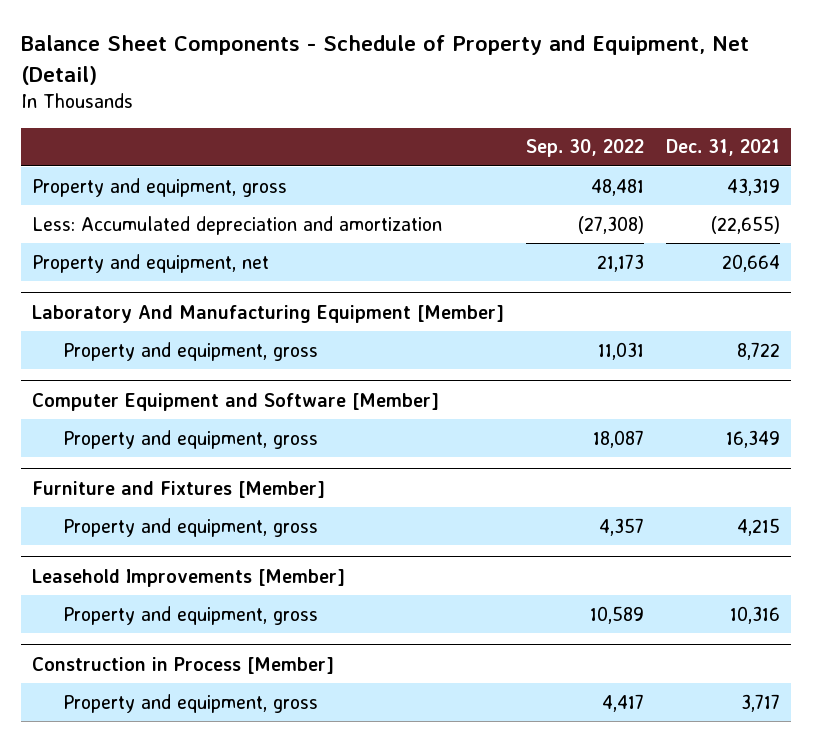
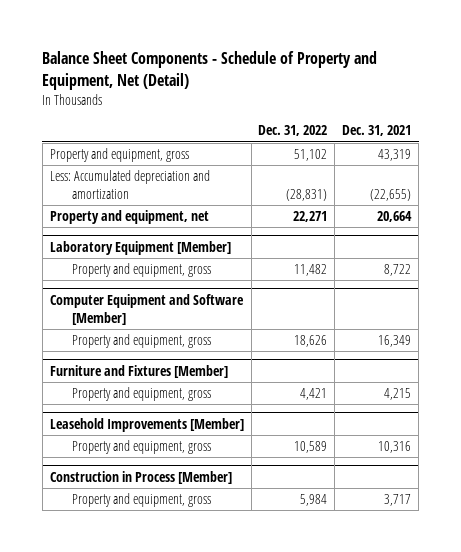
[526,139,645,158] Sep. 30, 2022 -> none
none -> [258,125,328,137] Dec. 31, 2022
[32,304,505,323] Laboratory And Manufacturing Equipment [Member] -> [49,241,231,256] Laboratory Equipment [Member]

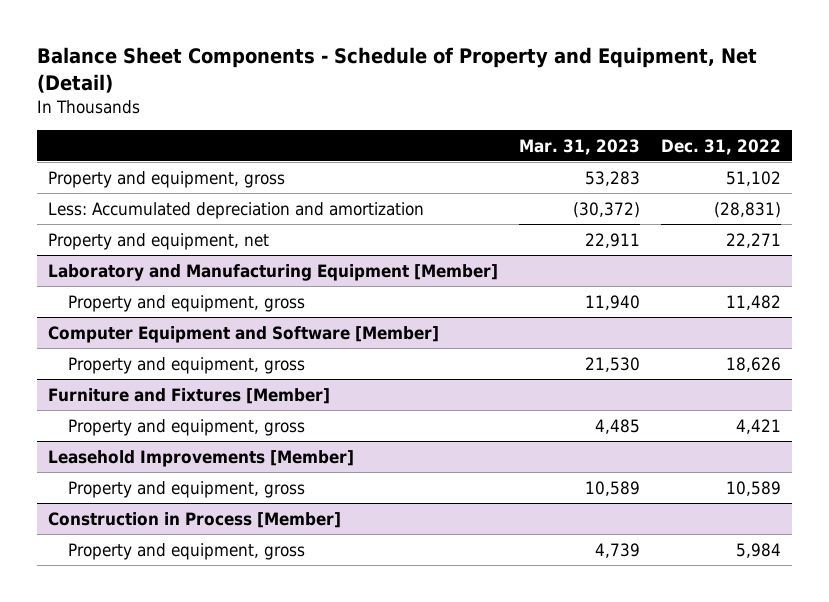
[342,125,412,137] Dec. 31, 2021 -> none
none -> [518,138,640,155] Mar. 31, 2023
[49,241,231,256] Laboratory Equipment [Member] -> [47,263,498,281] Laboratory and Manufacturing Equipment [Member]

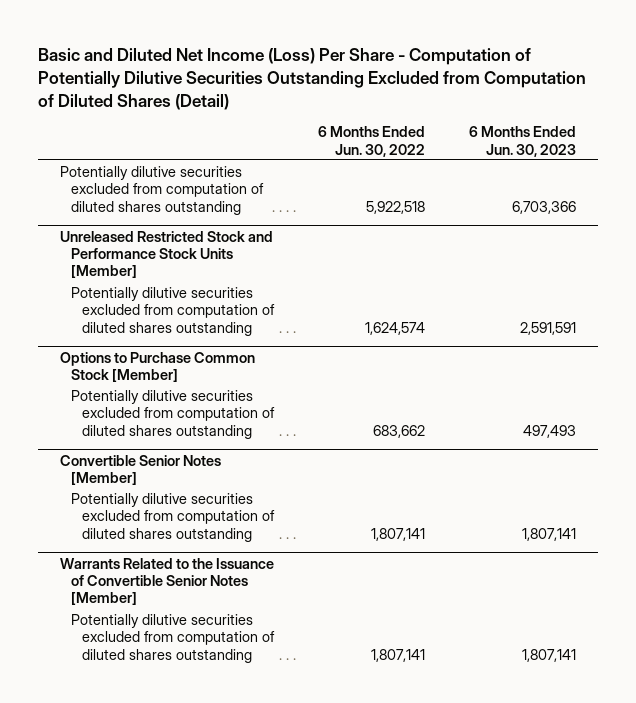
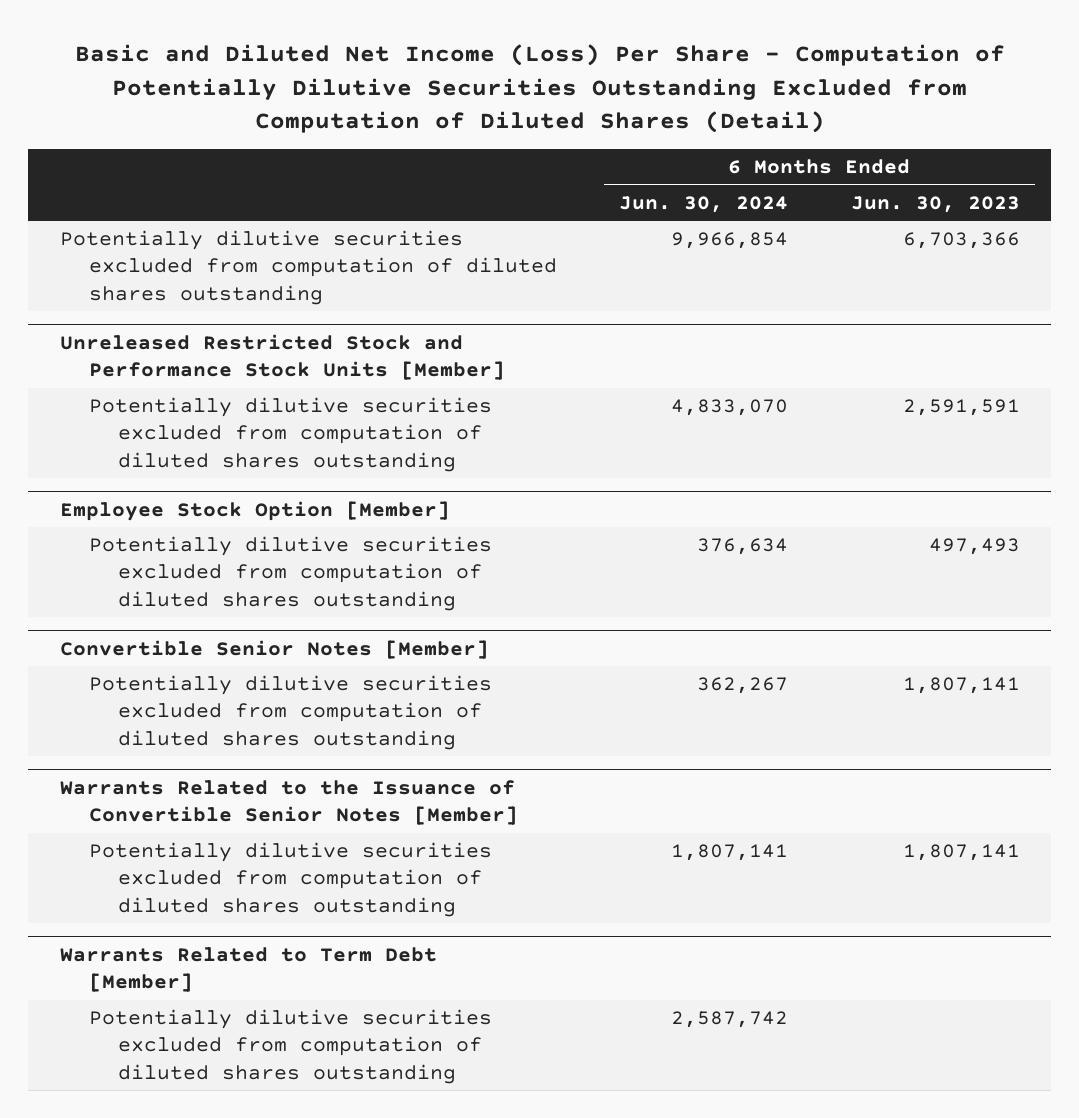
[318,126,426,157] 6 Months Ended Jun. 30, 2022 -> none
none -> [619,195,789,213] Jun. 30, 2024
[60,351,256,383] Options to Purchase Common Stock [Member] -> [59,500,450,521] Employee Stock Option [Member]
none -> [59,946,437,993] Warrants Related to Term Debt [Member]
none -> [88,1009,492,1084] Potentially dilutive securities excluded from computation of diluted shares outstanding

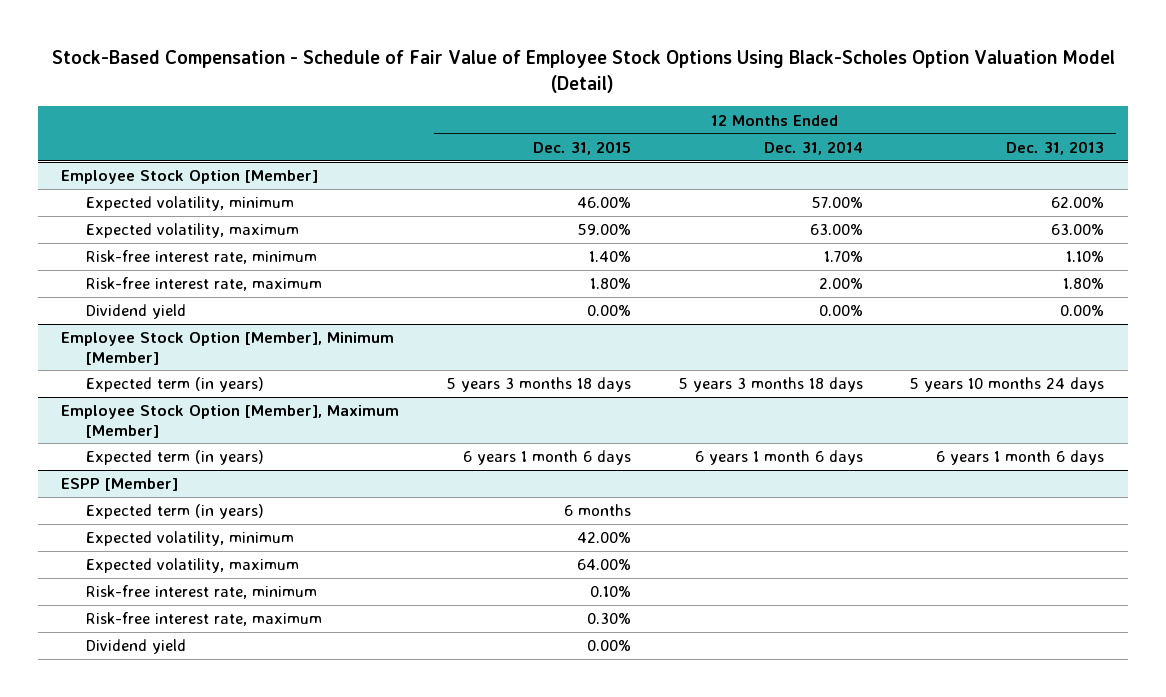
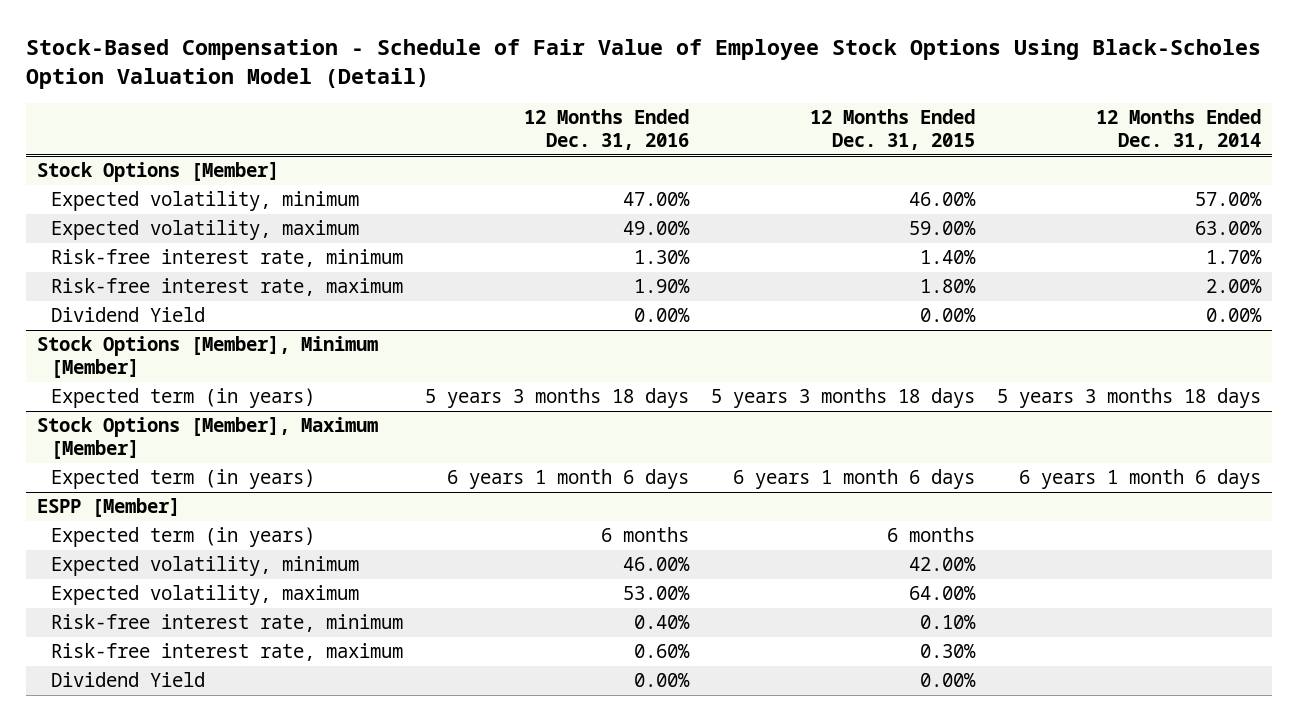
[1006,140,1105,155] Dec. 31, 2013 -> none
none -> [524,109,690,151] 12 Months Ended Dec. 31, 2016
[61,170,319,185] Employee Stock Option [Member] -> [36,162,279,183] Stock Options [Member]
[86,304,187,320] Dividend yield -> [50,307,205,323] Dividend Yield
[61,332,395,365] Employee Stock Option [Member], Minimum [Member] -> [36,336,378,379] Stock Options [Member], Minimum [Member]
[61,405,400,438] Employee Stock Option [Member], Maximum [Member] -> [36,417,378,460] Stock Options [Member], Maximum [Member]
[86,639,187,655] Dividend yield -> [50,672,205,688] Dividend Yield

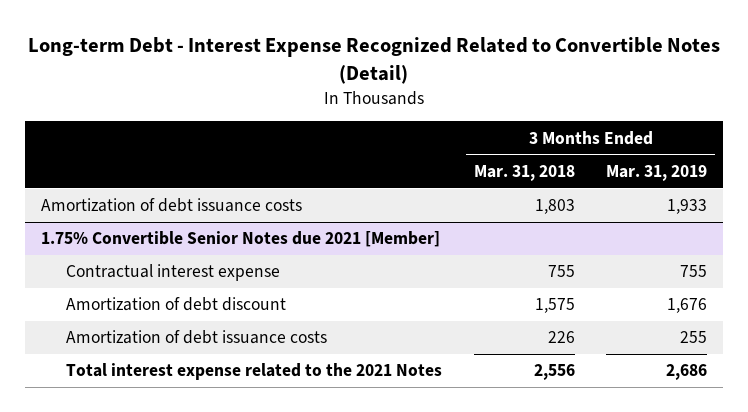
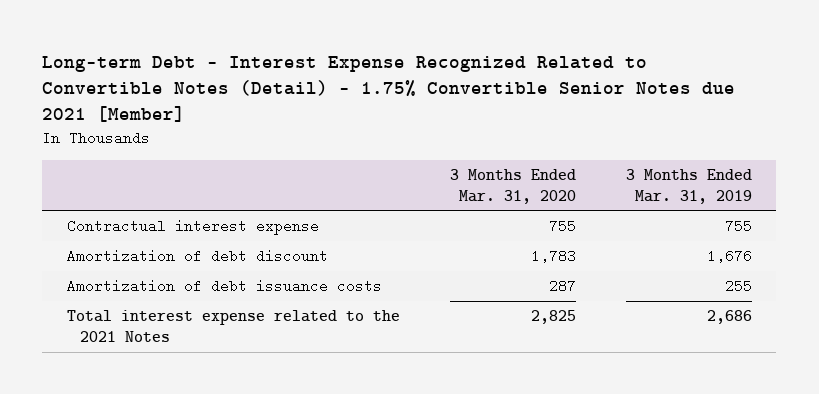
[27,37,720,84] Long-term Debt - Interest Expense Recognized Related to Convertible Notes (Detail) -> [42,56,736,123] Long-term Debt - Interest Expense Recognized Related to Convertible Notes (Detail) - 1.75% Convertible Senior Notes due 2021 [Member]
[473,164,575,181] Mar. 31, 2018 -> none
none -> [449,168,576,204] 3 Months Ended Mar. 31, 2020
[40,198,302,213] Amortization of debt issuance costs -> none
[40,231,440,248] 1.75% Convertible Senior Notes due 2021 [Member] -> none

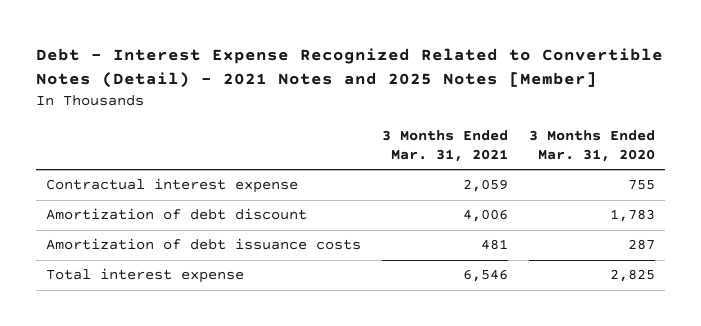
[42,56,736,123] Long-term Debt - Interest Expense Recognized Related to Convertible Notes (Detail) - 1.75% Convertible Senior Notes due 2021 [Member] -> [35,47,663,88] Debt - Interest Expense Recognized Related to Convertible Notes (Detail) - 2021 Notes and 2025 Notes [Member]
[625,168,752,204] 3 Months Ended Mar. 31, 2019 -> none
none -> [382,129,509,162] 3 Months Ended Mar. 31, 2021
[67,309,401,343] Total interest expense related to the 2021 Notes -> [46,268,245,284] Total interest expense

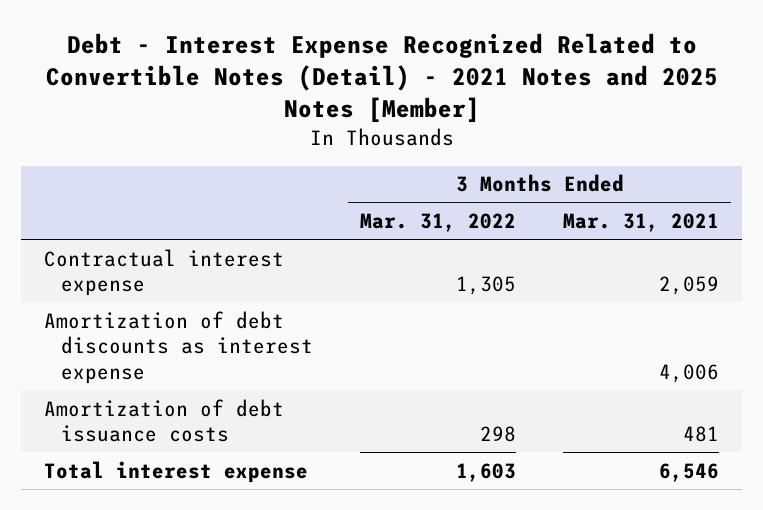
[528,129,655,162] 3 Months Ended Mar. 31, 2020 -> none
none -> [360,213,517,233] Mar. 31, 2022
[46,208,308,221] Amortization of debt discount -> [44,310,314,384] Amortization of debt discounts as interest expense

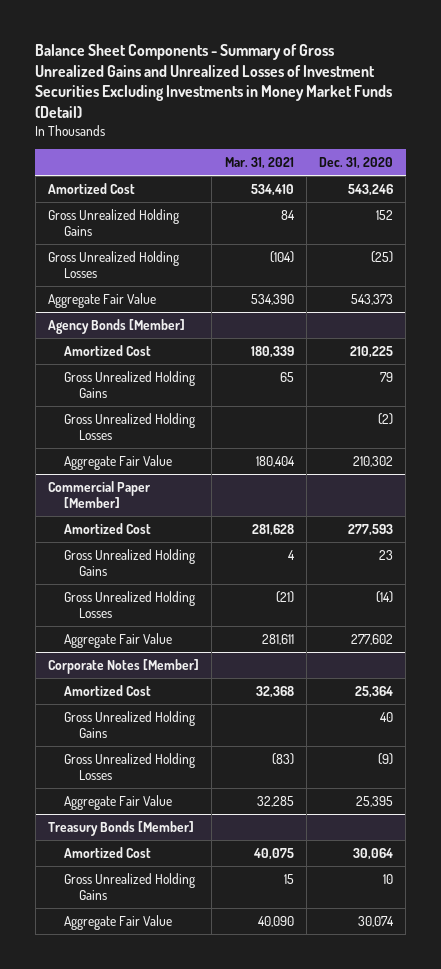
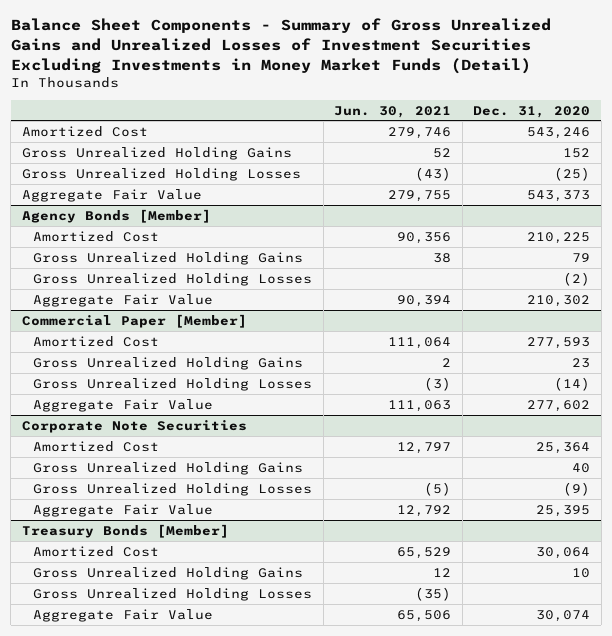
[224,157,294,170] Mar. 31, 2021 -> none
none -> [334,105,452,118] Jun. 30, 2021
[48,658,200,674] Corporate Notes [Member] -> [21,419,247,433] Corporate Note Securities
none -> [33,587,313,601] Gross Unrealized Holding Losses

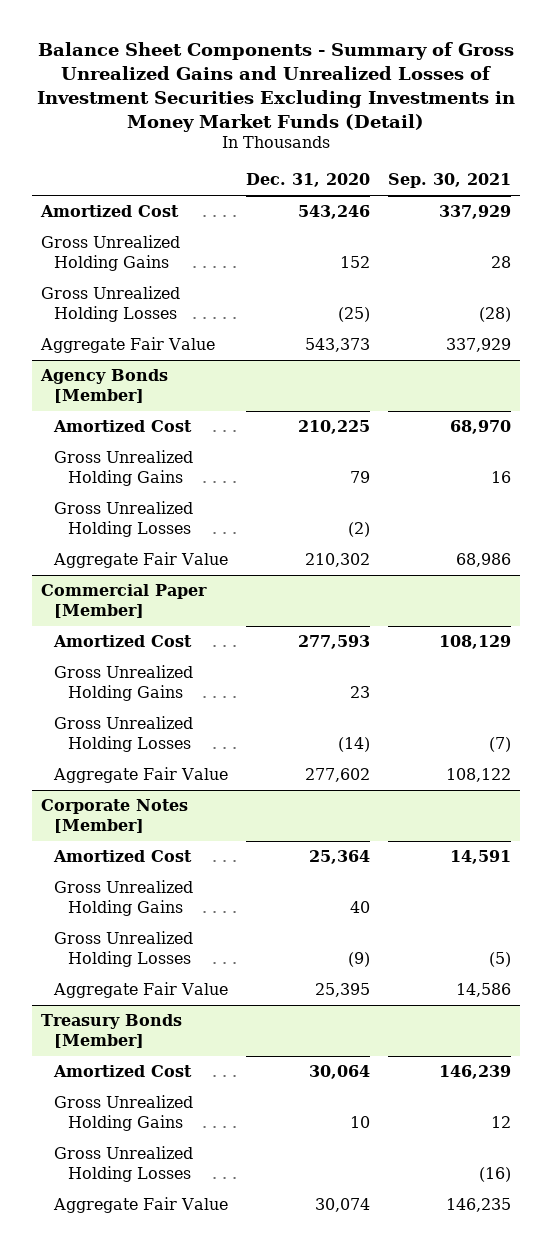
[334,105,452,118] Jun. 30, 2021 -> none
none -> [387,173,511,189] Sep. 30, 2021
[21,419,247,433] Corporate Note Securities -> [40,799,188,833] Corporate Notes [Member]

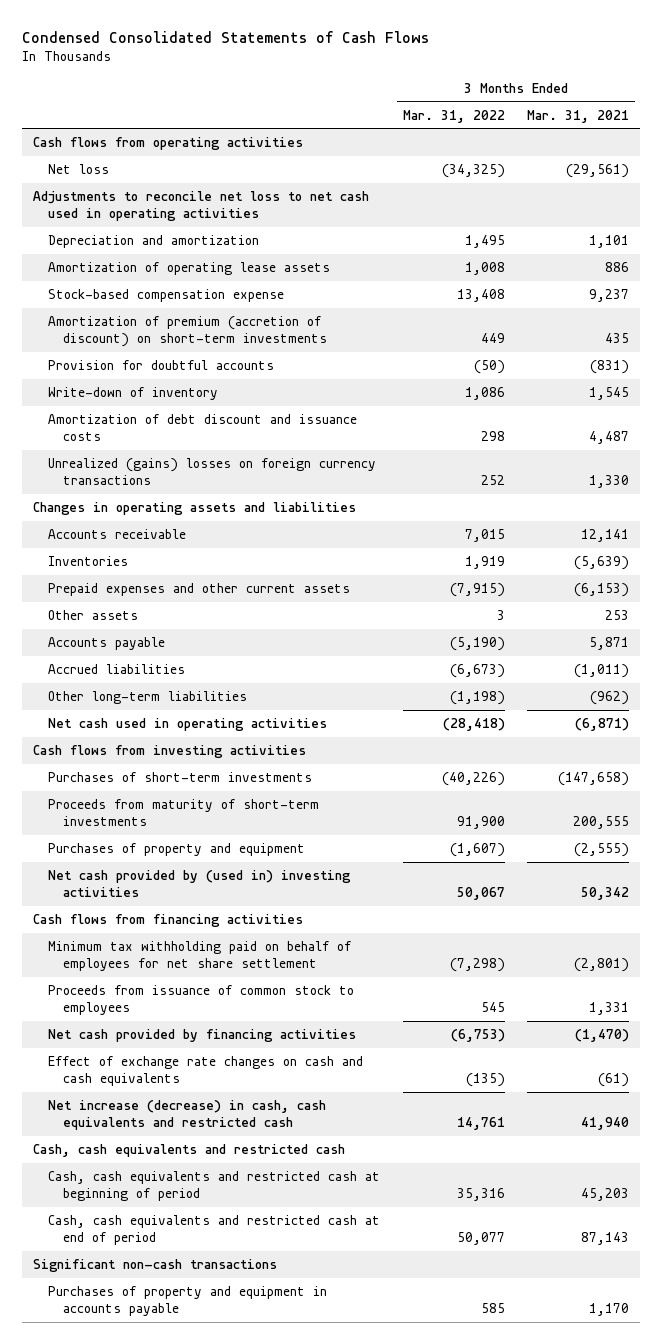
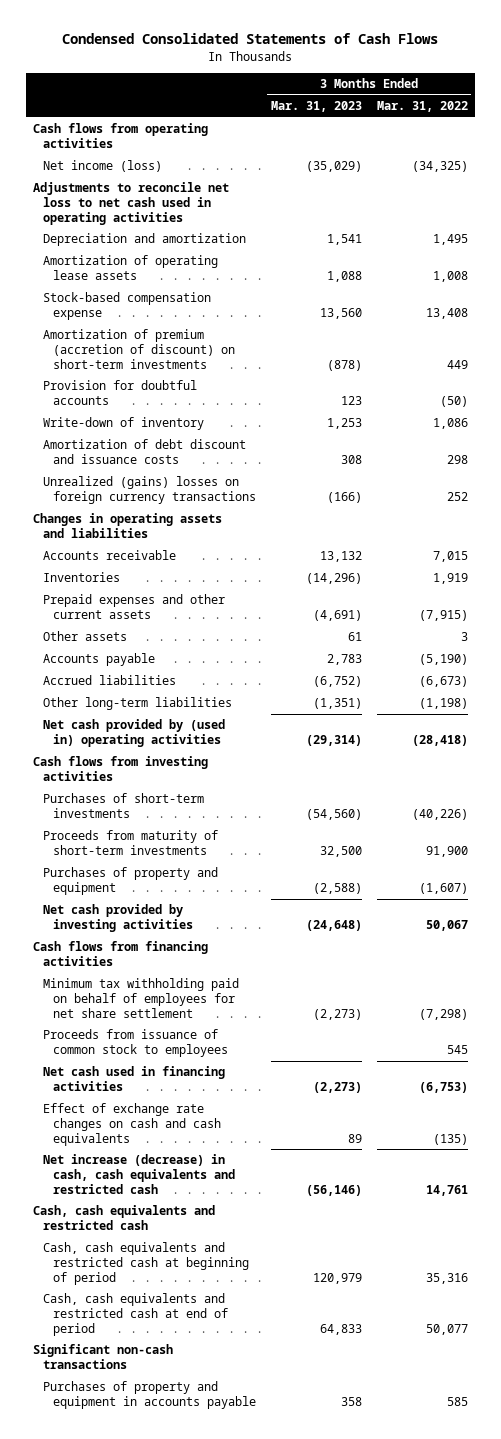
[527,109,630,123] Mar. 31, 2021 -> none
none -> [270,100,362,112] Mar. 31, 2023
[48,163,110,174] Net loss -> [43,160,163,173] Net income (loss)
[48,717,328,731] Net cash used in operating activities -> [43,719,226,747] Net cash provided by (used in) operating activities
[48,869,352,898] Net cash provided by (used in) investing activities -> [43,904,193,932] Net cash provided by investing activities
[48,1028,357,1042] Net cash provided by financing activities -> [43,1066,226,1091] Net cash used in financing activities

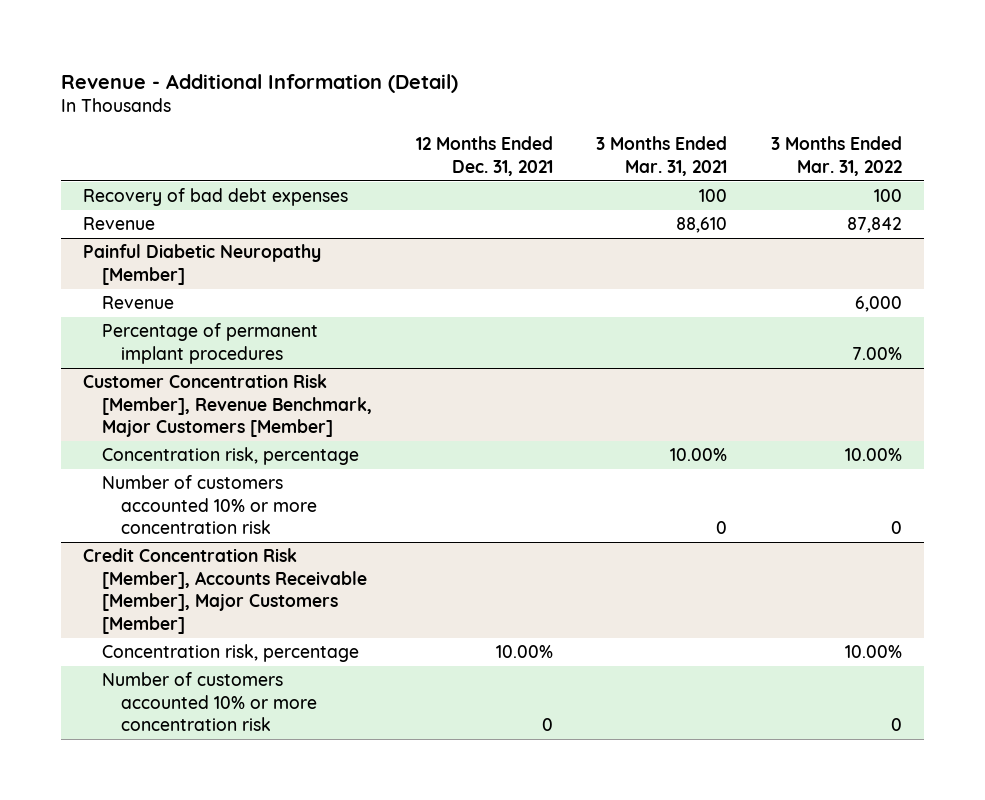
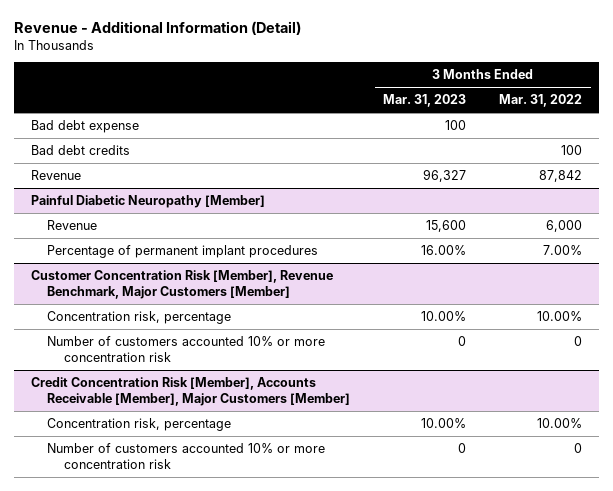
[415,136,553,176] 12 Months Ended Dec. 31, 2021 -> none
[596,136,728,176] 3 Months Ended Mar. 31, 2021 -> none
none -> [383,94,467,108] Mar. 31, 2023
none -> [30,120,139,134] Bad debt expense
[83,188,349,207] Recovery of bad debt expenses -> [30,145,130,156] Bad debt credits

